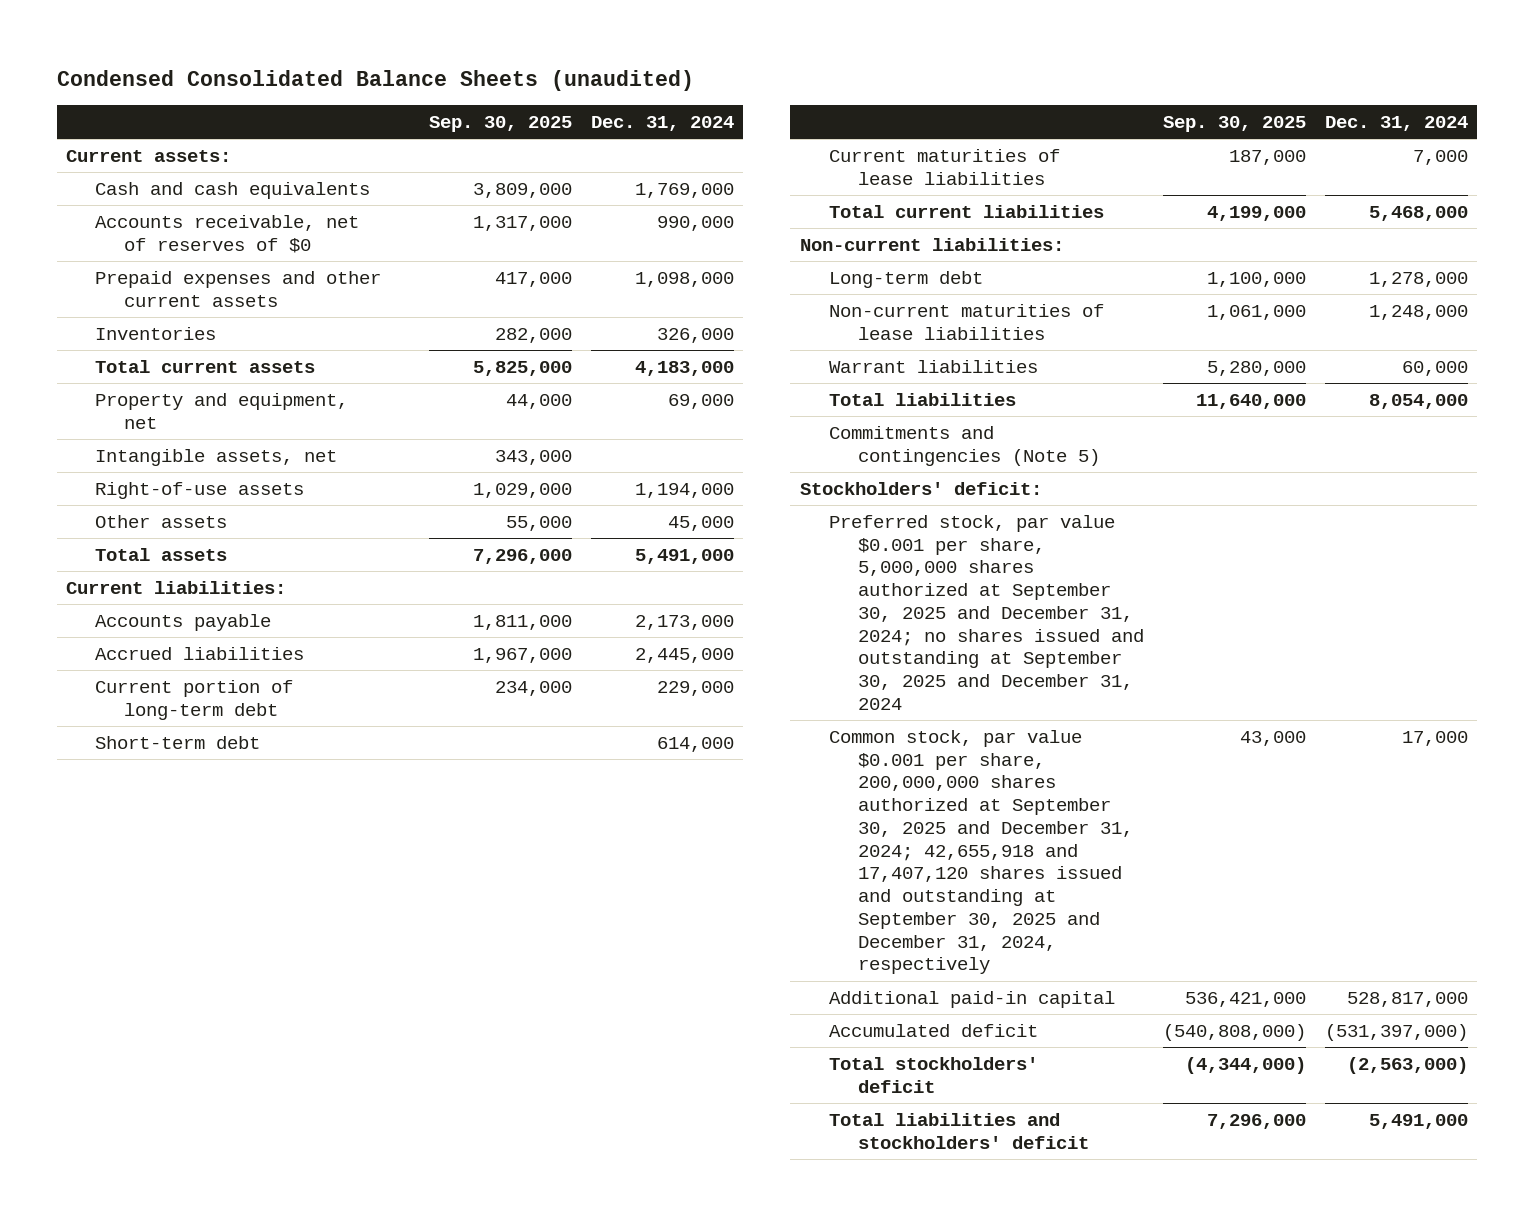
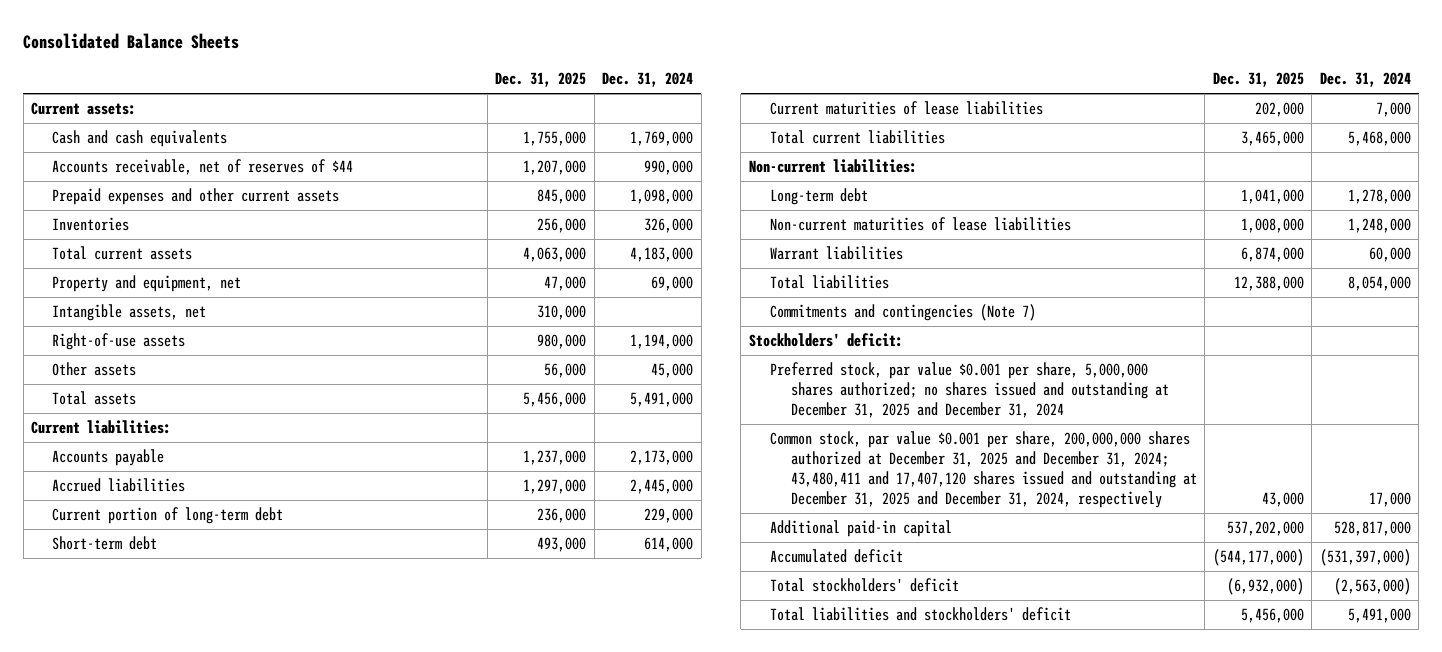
[56,70,694,92] Condensed Consolidated Balance Sheets (unaudited) -> [23,33,240,50] Consolidated Balance Sheets
[429,115,573,132] Sep. 30, 2025 -> none
none -> [495,71,587,87] Dec. 31, 2025
[95,214,360,253] Accounts receivable, net of reserves of $0 -> [52,159,354,176] Accounts receivable, net of reserves of $44
[828,425,1100,466] Commitments and contingencies (Note 5) -> [769,304,1036,322] Commitments and contingencies (Note 7)
[828,514,1144,710] Preferred stock, par value $0.001 per share, 5,000,000 shares authorized at September 30, 2025 and December 31, 2024; no shares issued and outstanding at September 30, 2025 and December 31, 2024 -> [769,362,1169,419] Preferred stock, par value $0.001 per share, 5,000,000 shares authorized; no shares issued and outstanding at December 31, 2025 and December 31, 2024
[828,729,1133,975] Common stock, par value $0.001 per share, 200,000,000 shares authorized at September 30, 2025 and December 31, 2024; 42,655,918 and 17,407,120 shares issued and outstanding at September 30, 2025 and December 31, 2024, respectively -> [769,431,1197,509] Common stock, par value $0.001 per share, 200,000,000 shares authorized at December 31, 2025 and December 31, 2024; 43,480,411 and 17,407,120 shares issued and outstanding at December 31, 2025 and December 31, 2024, respectively

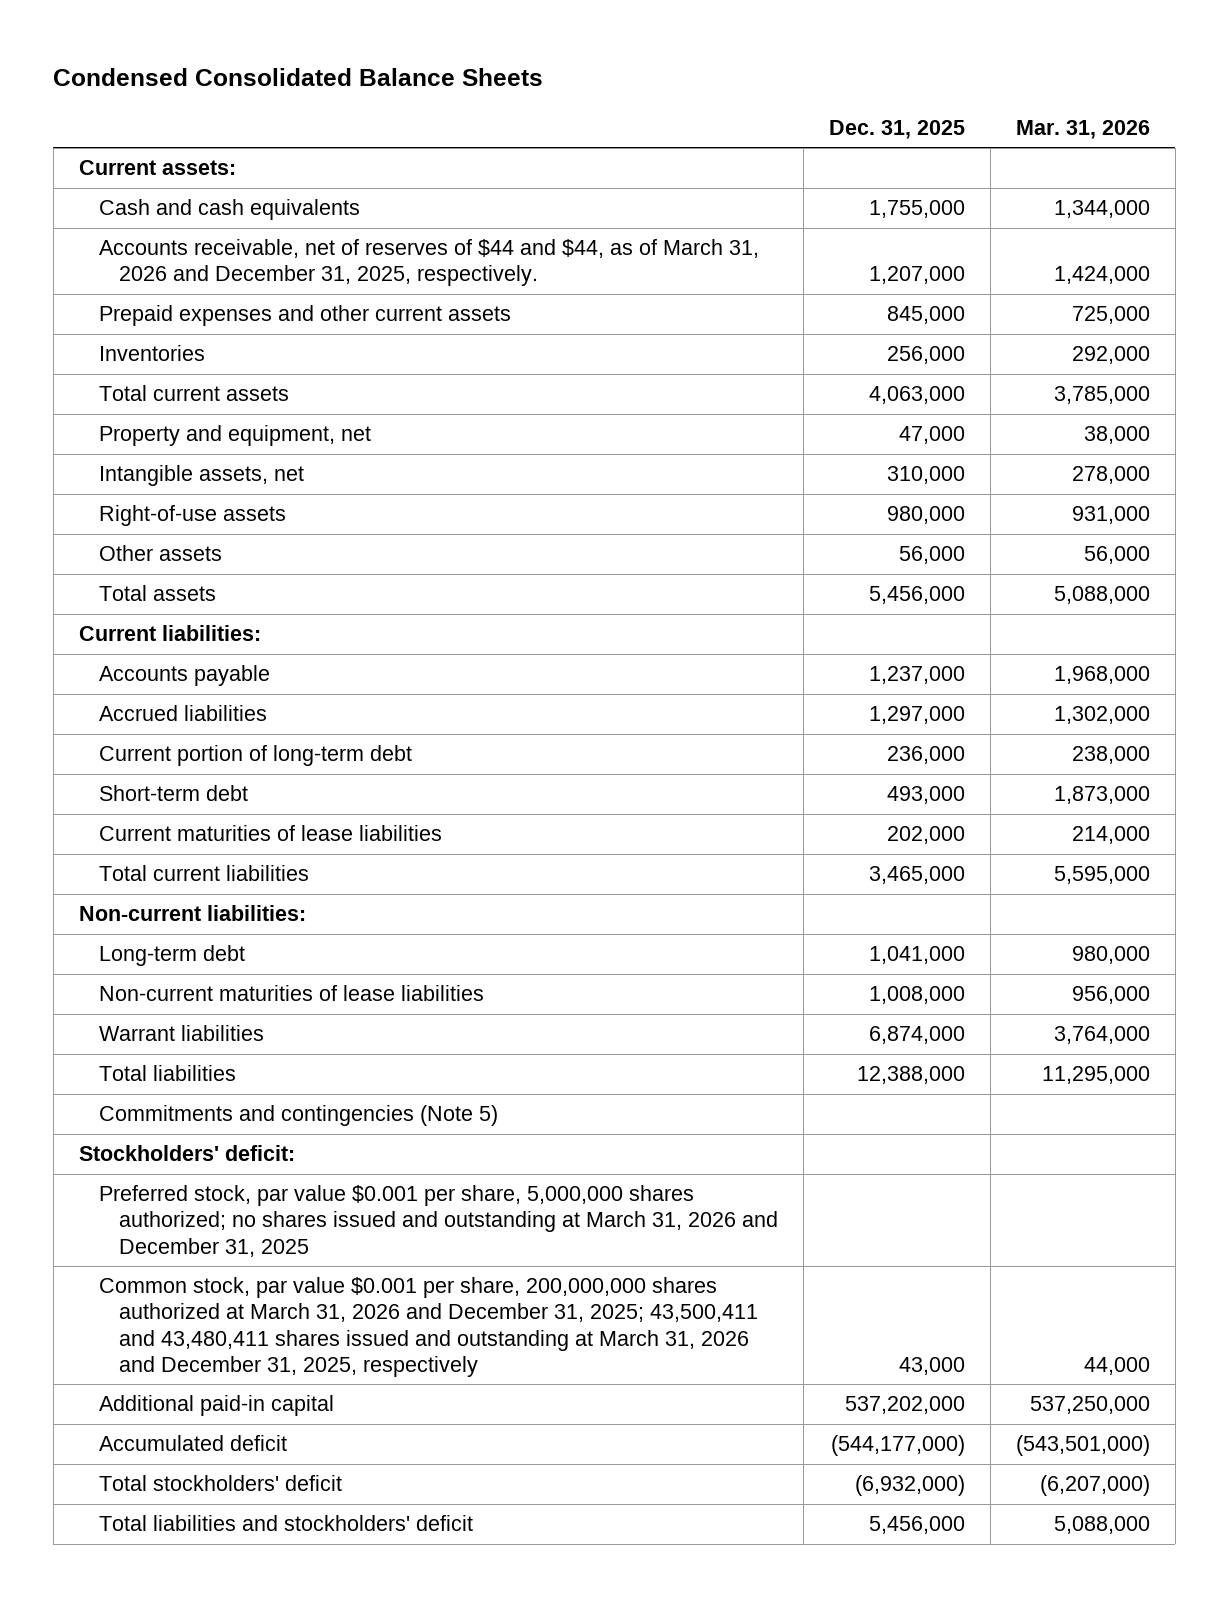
[23,33,240,50] Consolidated Balance Sheets -> [53,68,544,87] Condensed Consolidated Balance Sheets
[602,71,694,87] Dec. 31, 2024 -> none
none -> [1015,119,1150,139] Mar. 31, 2026
[52,159,354,176] Accounts receivable, net of reserves of $44 -> [98,239,759,287] Accounts receivable, net of reserves of $44 and $44, as of March 31, 2026 and December 31, 2025, respectively.
[769,304,1036,322] Commitments and contingencies (Note 7) -> [98,1105,498,1127] Commitments and contingencies (Note 5)
[769,362,1169,419] Preferred stock, par value $0.001 per share, 5,000,000 shares authorized; no shares issued and outstanding at December 31, 2025 and December 31, 2024 -> [98,1185,778,1257] Preferred stock, par value $0.001 per share, 5,000,000 shares authorized; no shares issued and outstanding at March 31, 2026 and December 31, 2025
[769,431,1197,509] Common stock, par value $0.001 per share, 200,000,000 shares authorized at December 31, 2025 and December 31, 2024; 43,480,411 and 17,407,120 shares issued and outstanding at December 31, 2025 and December 31, 2024, respectively -> [98,1277,758,1377] Common stock, par value $0.001 per share, 200,000,000 shares authorized at March 31, 2026 and December 31, 2025; 43,500,411 and 43,480,411 shares issued and outstanding at March 31, 2026 and December 31, 2025, respectively

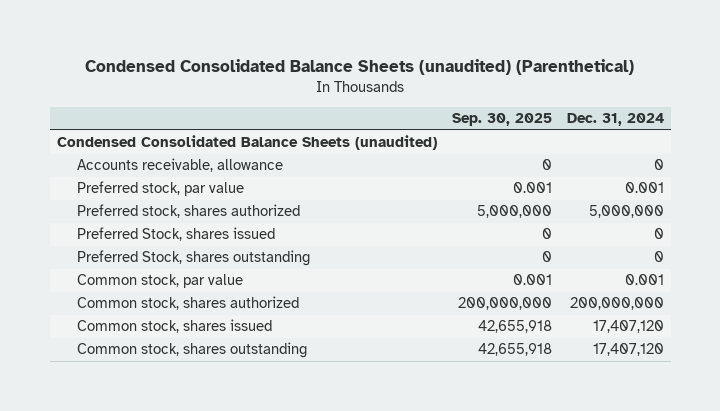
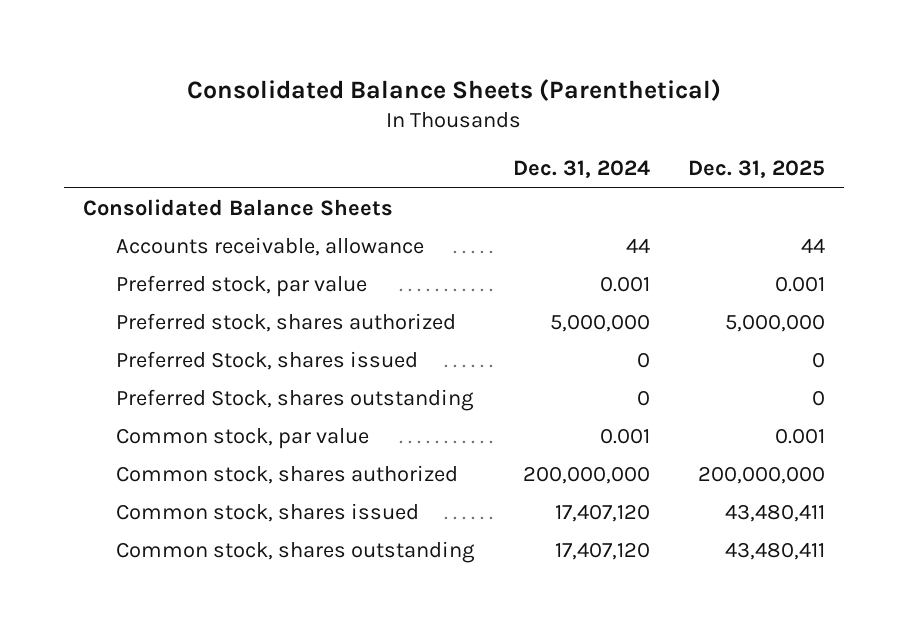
[85,59,635,76] Condensed Consolidated Balance Sheets (unaudited) (Parenthetical) -> [187,79,722,102] Consolidated Balance Sheets (Parenthetical)
[451,113,552,127] Sep. 30, 2025 -> none
none -> [687,160,825,179] Dec. 31, 2025
[56,135,437,151] Condensed Consolidated Balance Sheets (unaudited) -> [83,199,394,217] Consolidated Balance Sheets
[653,159,664,171] 0 -> [625,238,650,254] 44

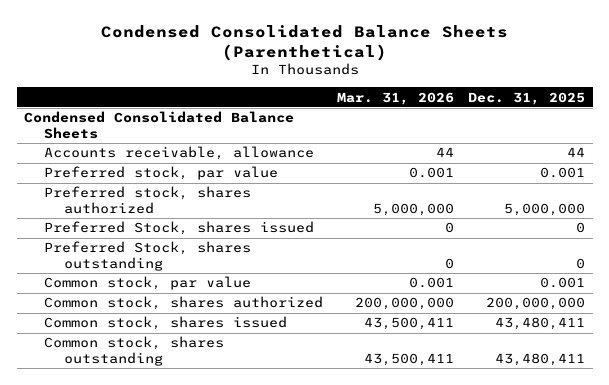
[187,79,722,102] Consolidated Balance Sheets (Parenthetical) -> [100,24,508,61] Condensed Consolidated Balance Sheets (Parenthetical)
[512,160,650,179] Dec. 31, 2024 -> none
none -> [337,91,455,105] Mar. 31, 2026
[83,199,394,217] Consolidated Balance Sheets -> [23,111,294,139] Condensed Consolidated Balance Sheets

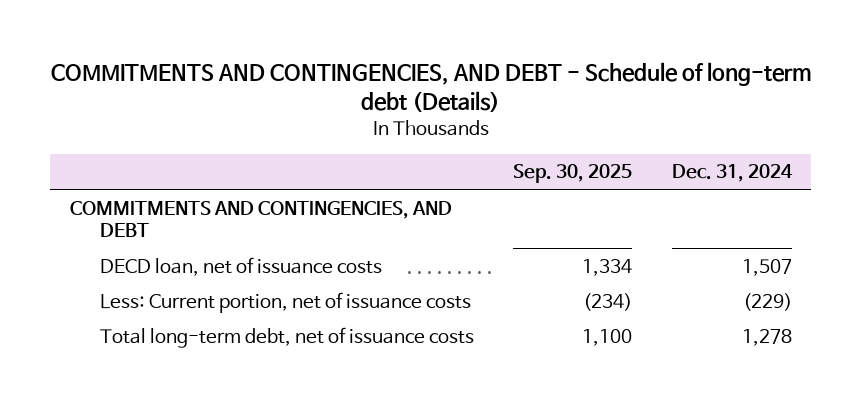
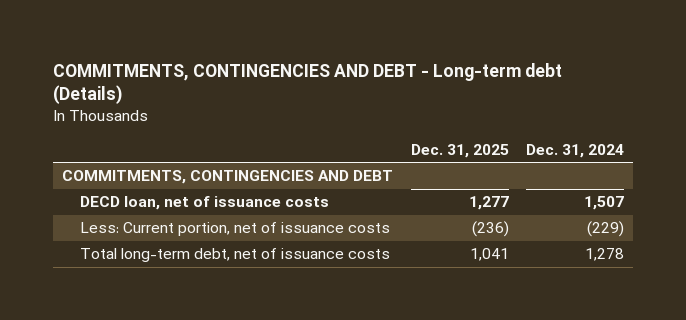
[50,61,812,113] COMMITMENTS AND CONTINGENCIES, AND DEBT - Schedule of long-term debt (Details) -> [52,62,562,105] COMMITMENTS, CONTINGENCIES AND DEBT - Long-term debt (Details)
[513,164,633,184] Sep. 30, 2025 -> none
none -> [410,143,509,158] Dec. 31, 2025
[69,200,452,238] COMMITMENTS AND CONTINGENCIES, AND DEBT -> [61,170,393,185] COMMITMENTS, CONTINGENCIES AND DEBT

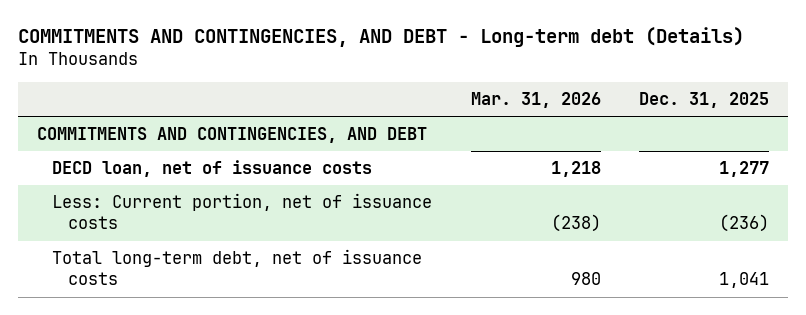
[52,62,562,105] COMMITMENTS, CONTINGENCIES AND DEBT - Long-term debt (Details) -> [17,27,744,48] COMMITMENTS AND CONTINGENCIES, AND DEBT - Long-term debt (Details)
[526,143,625,158] Dec. 31, 2024 -> none
none -> [470,92,601,109] Mar. 31, 2026
[61,170,393,185] COMMITMENTS, CONTINGENCIES AND DEBT -> [36,127,427,144] COMMITMENTS AND CONTINGENCIES, AND DEBT

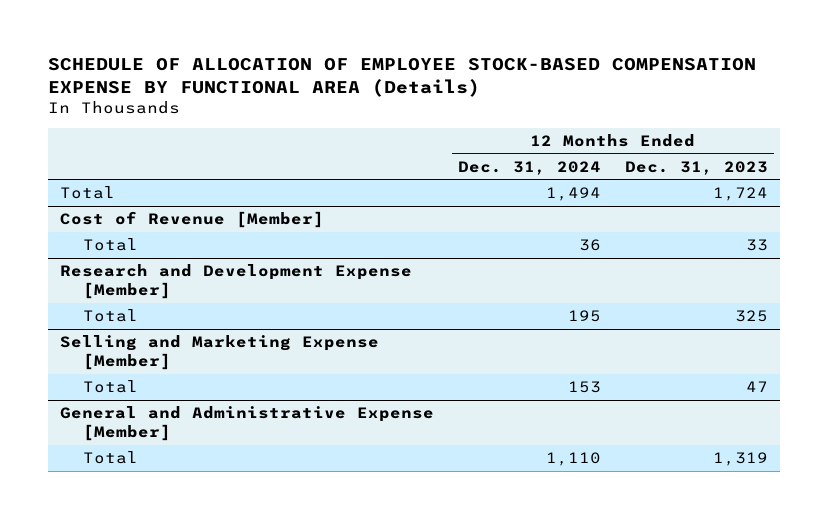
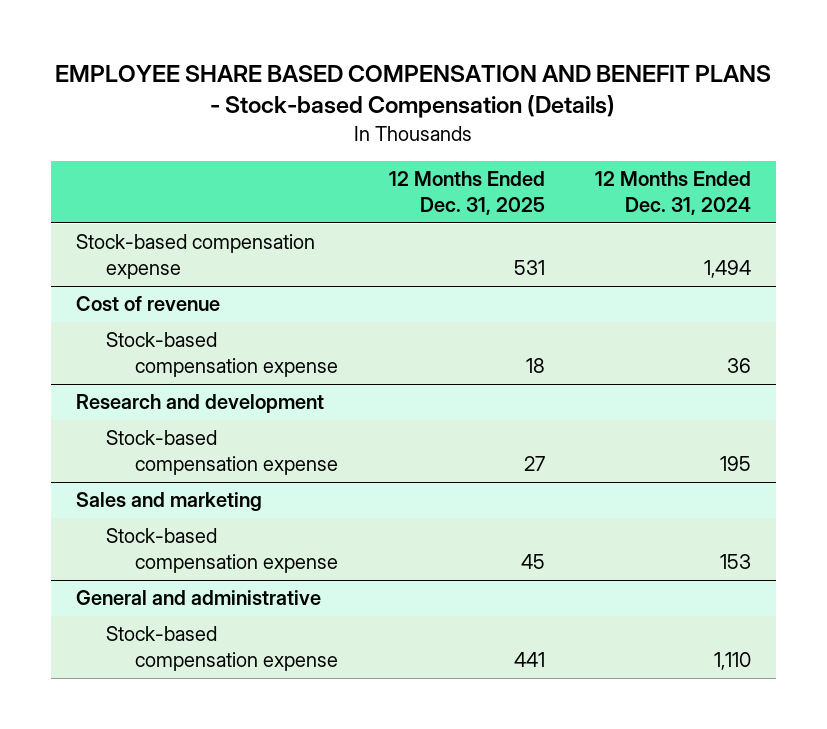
[47,58,756,98] SCHEDULE OF ALLOCATION OF EMPLOYEE STOCK-BASED COMPENSATION EXPENSE BY FUNCTIONAL AREA (Details) -> [55,65,772,119] EMPLOYEE SHARE BASED COMPENSATION AND BENEFIT PLANS - Stock-based Compensation (Details)
[624,160,768,175] Dec. 31, 2023 -> none
none -> [388,171,545,216] 12 Months Ended Dec. 31, 2025
[59,185,115,199] Total -> [75,234,315,280] Stock-based compensation expense
[59,210,324,228] Cost of Revenue [Member] -> [75,296,220,312] Cost of revenue
[82,237,138,251] Total -> [105,332,339,378] Stock-based compensation expense
[59,263,412,300] Research and Development Expense [Member] -> [75,394,324,414] Research and development
[82,308,138,322] Total -> [105,430,339,476] Stock-based compensation expense
[59,334,379,371] Selling and Marketing Expense [Member] -> [75,492,262,512] Sales and marketing
[82,379,138,393] Total -> [105,528,339,574] Stock-based compensation expense
[59,405,434,442] General and Administrative Expense [Member] -> [75,590,321,606] General and administrative
[82,450,138,464] Total -> [105,626,339,672] Stock-based compensation expense

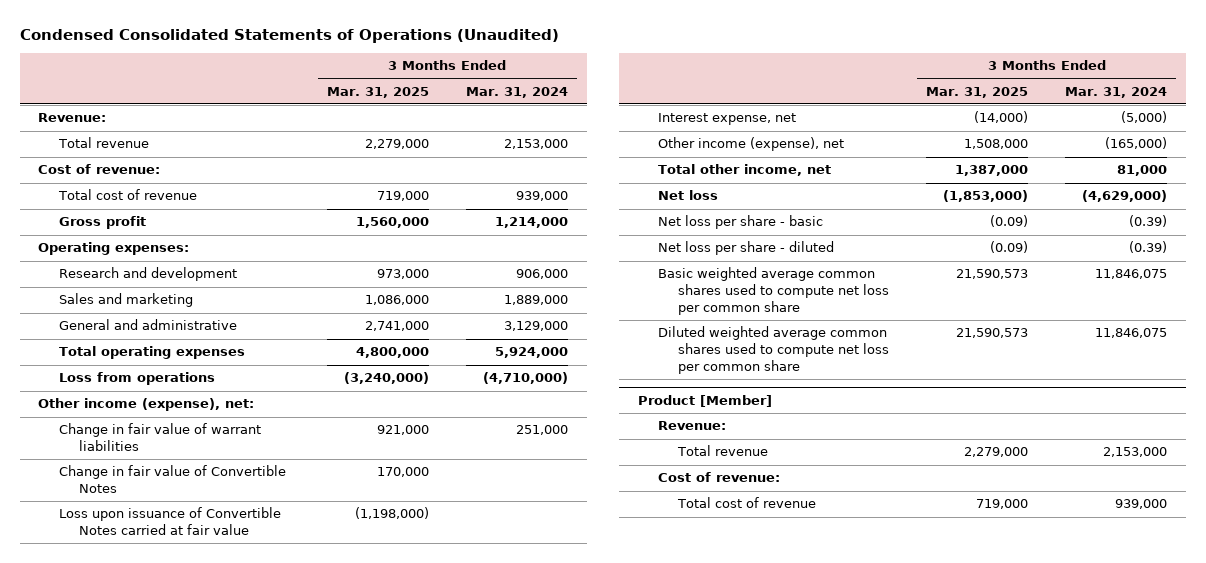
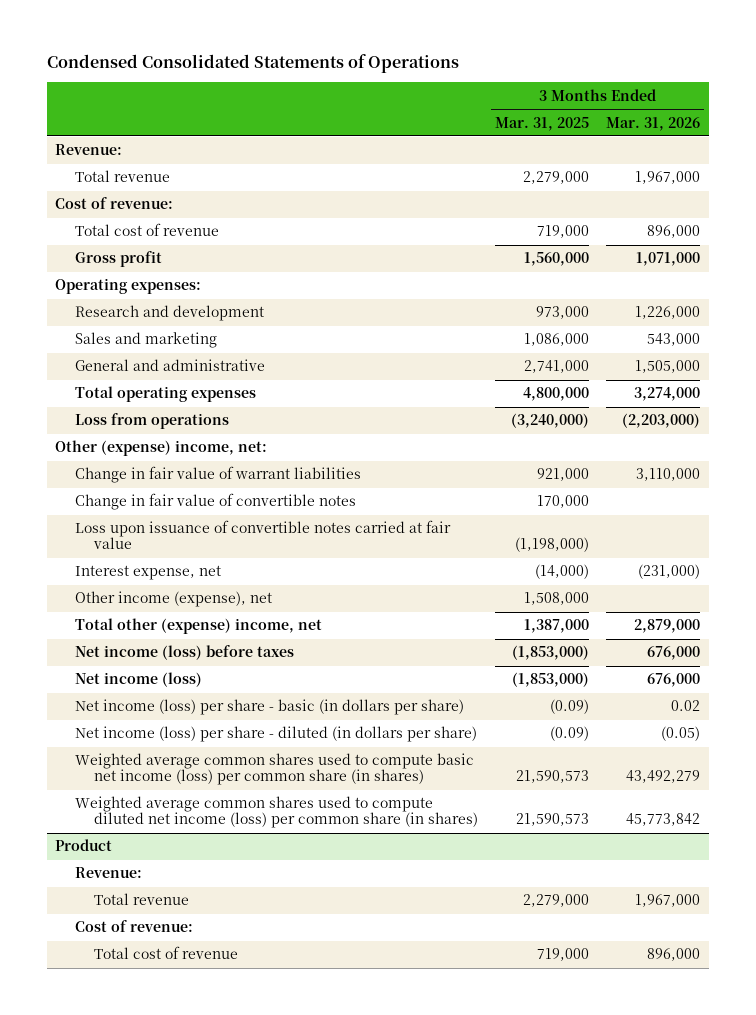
[19,28,559,43] Condensed Consolidated Statements of Operations (Unaudited) -> [46,54,459,74] Condensed Consolidated Statements of Operations
[466,86,569,98] Mar. 31, 2024 -> none
none -> [606,116,701,131] Mar. 31, 2026
[38,398,255,412] Other income (expense), net: -> [55,440,268,457] Other (expense) income, net:
[58,465,286,494] Change in fair value of Convertible Notes -> [74,493,356,511] Change in fair value of convertible notes
[58,507,281,536] Loss upon issuance of Convertible Notes carried at fair value -> [74,520,451,550] Loss upon issuance of convertible notes carried at fair value
[657,164,831,177] Total other income, net -> [74,618,322,635] Total other (expense) income, net
none -> [74,645,294,661] Net income (loss) before taxes
[657,190,718,201] Net loss -> [74,672,202,688] Net income (loss)
[657,215,823,230] Net loss per share - basic -> [74,699,464,716] Net income (loss) per share - basic (in dollars per share)
[657,241,834,256] Net loss per share - diluted -> [74,726,477,743] Net income (loss) per share - diluted (in dollars per share)
[657,267,889,316] Basic weighted average common shares used to compute net loss per common share -> [74,753,474,786] Weighted average common shares used to compute basic net income (loss) per common share (in shares)
[657,326,889,375] Diluted weighted average common shares used to compute net loss per common share -> [74,796,479,829] Weighted average common shares used to compute diluted net income (loss) per common share (in shares)
[637,394,772,407] Product [Member] -> [55,839,113,852] Product

